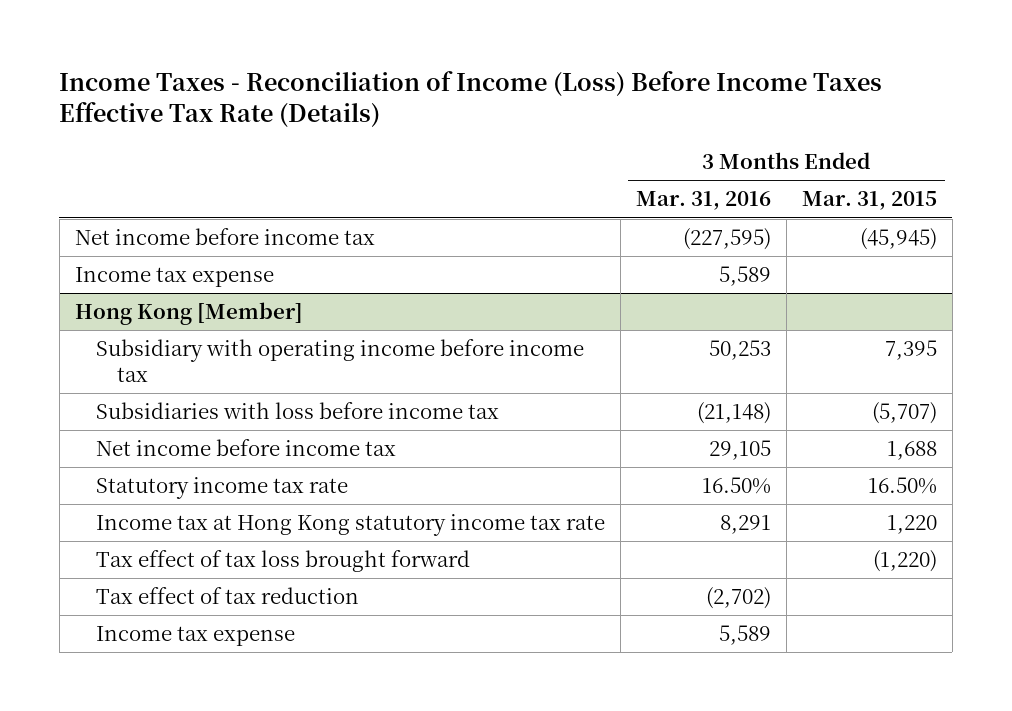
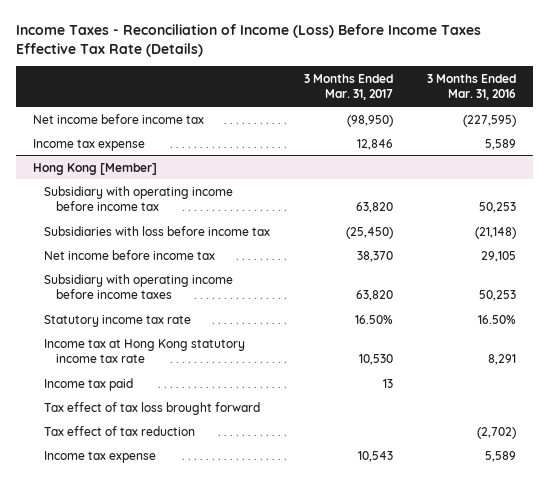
[801,191,937,211] Mar. 31, 2015 -> none
none -> [304,73,394,101] 3 Months Ended Mar. 31, 2017
none -> [44,273,234,299] Subsidiary with operating income before income taxes
none -> [44,377,134,391] Income tax paid

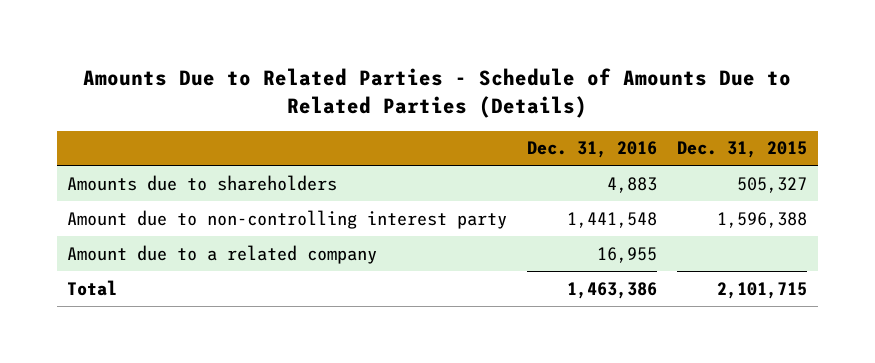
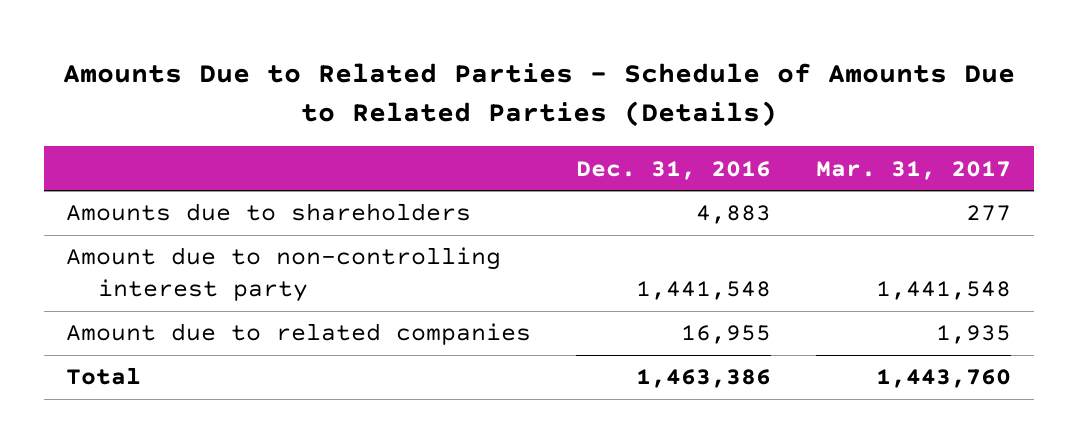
[677,141,808,159] Dec. 31, 2015 -> none
none -> [816,160,1012,180] Mar. 31, 2017
[67,244,378,264] Amount due to a related company -> [66,323,532,346] Amount due to related companies

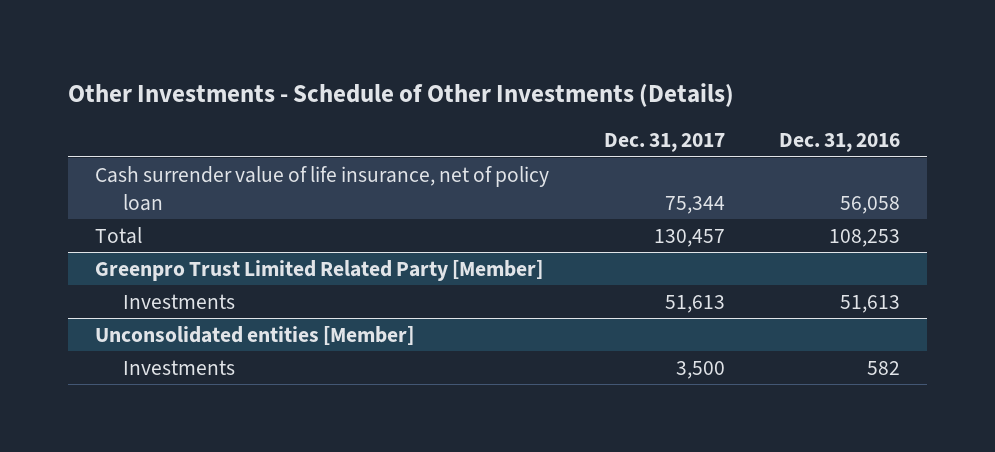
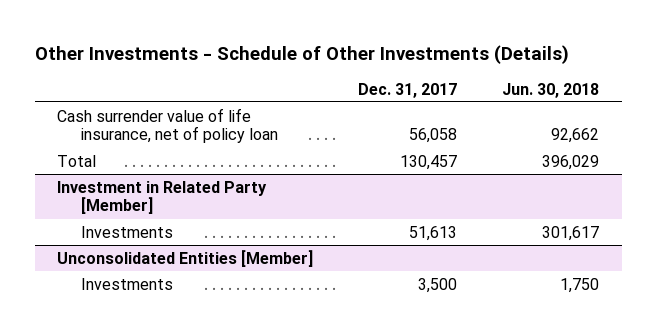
[779,132,901,152] Dec. 31, 2016 -> none
none -> [502,82,600,98] Jun. 30, 2018
[664,195,725,214] 75,344 -> [409,128,458,144] 56,058
[95,259,544,281] Greenpro Trust Limited Related Party [Member] -> none
none -> [57,180,268,215] Investment in Related Party [Member]
[95,325,415,345] Unconsolidated entities [Member] -> [57,249,314,267] Unconsolidated Entities [Member]

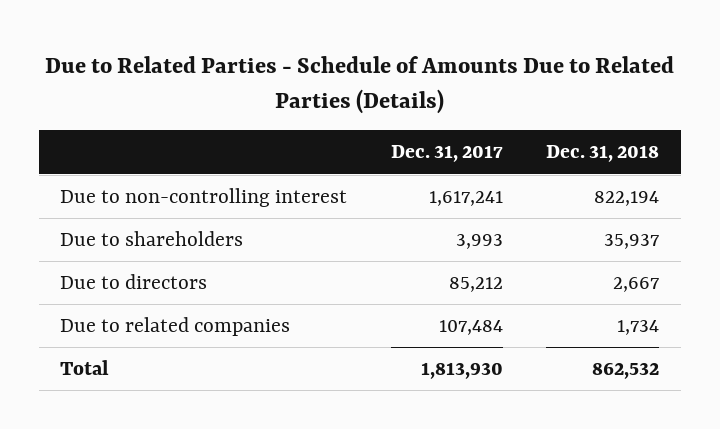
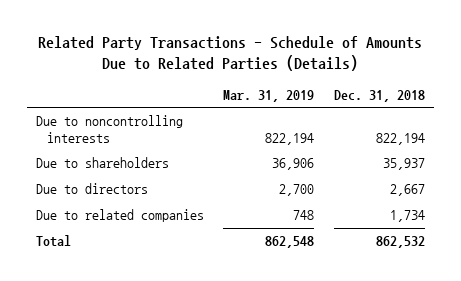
[44,56,674,115] Due to Related Parties - Schedule of Amounts Due to Related Parties (Details) -> [38,36,423,72] Related Party Transactions - Schedule of Amounts Due to Related Parties (Details)
[390,145,503,163] Dec. 31, 2017 -> none
none -> [223,89,315,102] Mar. 31, 2019
[60,187,348,207] Due to non-controlling interest -> [36,115,184,143] Due to noncontrolling interests

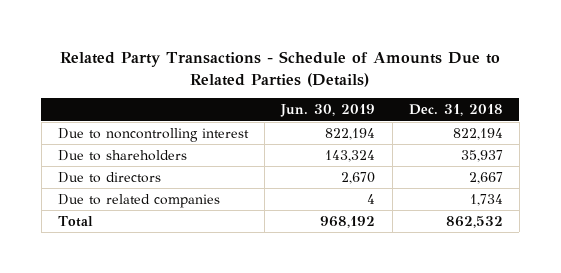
[223,89,315,102] Mar. 31, 2019 -> none
none -> [280,104,376,118] Jun. 30, 2019
[36,115,184,143] Due to noncontrolling interests -> [58,127,250,142] Due to noncontrolling interest

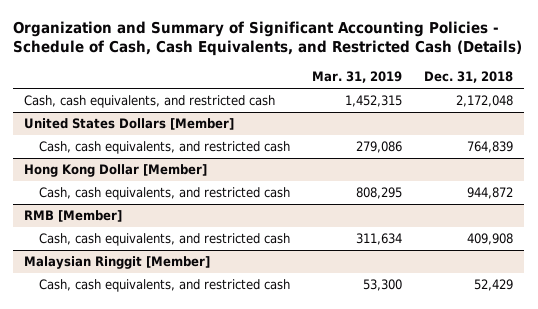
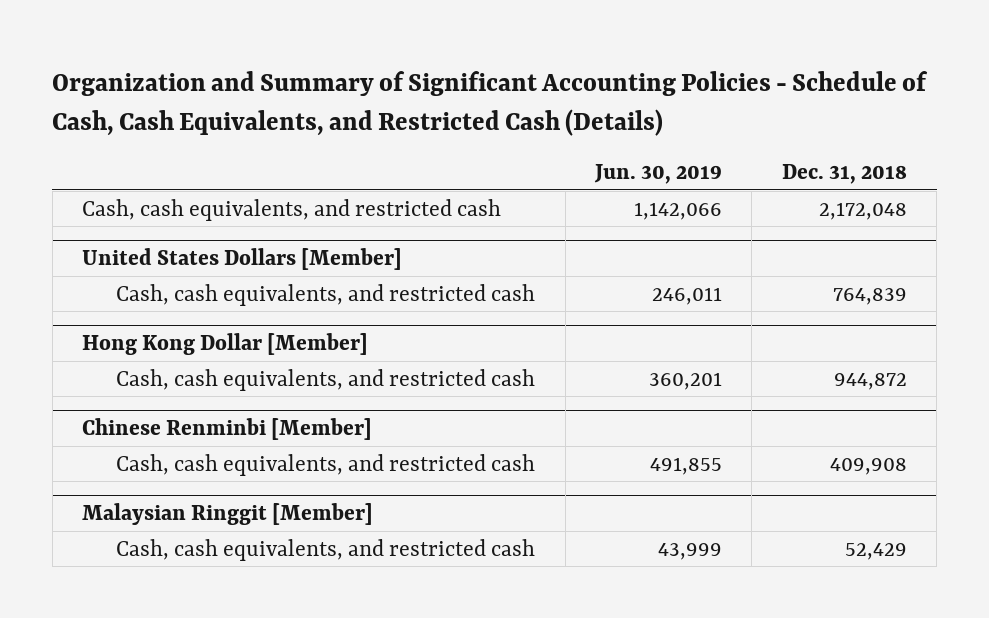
[312,70,403,83] Mar. 31, 2019 -> none
none -> [593,164,722,185] Jun. 30, 2019
[24,210,123,223] RMB [Member] -> [82,418,373,441] Chinese Renminbi [Member]

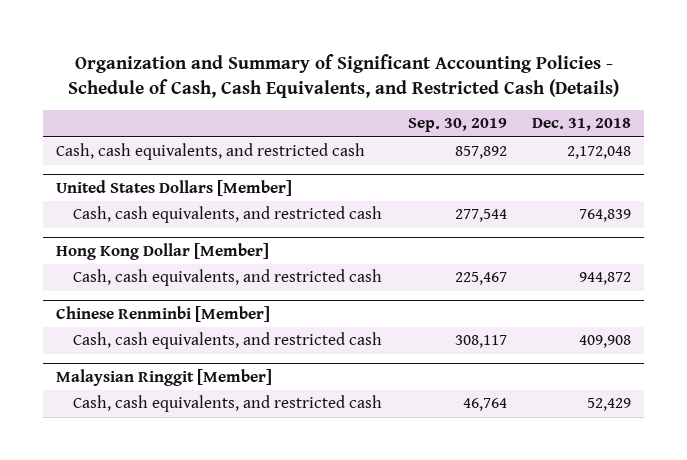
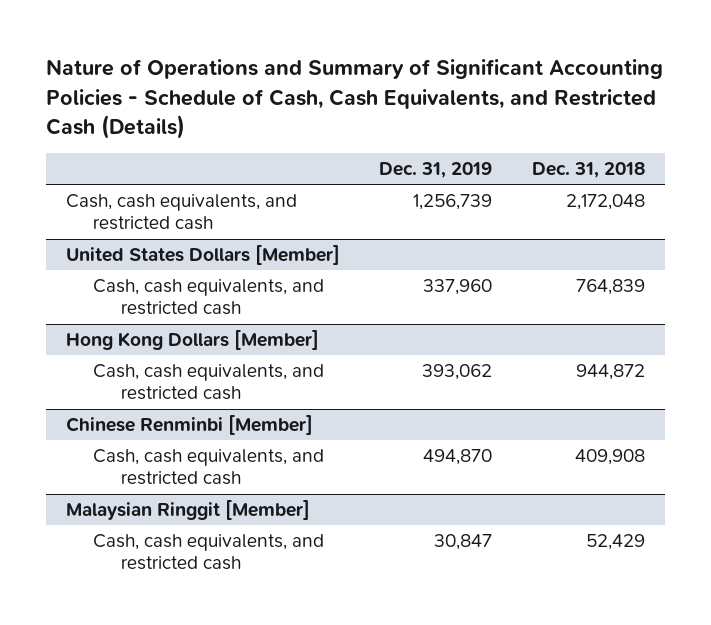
[67,53,619,98] Organization and Summary of Significant Accounting Policies - Schedule of Cash, Cash Equivalents, and Restricted Cash (Details) -> [46,59,664,139] Nature of Operations and Summary of Significant Accounting Policies - Schedule of Cash, Cash Equivalents, and Restricted Cash (Details)
[407,118,507,133] Sep. 30, 2019 -> none
none -> [379,161,493,178] Dec. 31, 2019
[56,243,270,261] Hong Kong Dollar [Member] -> [65,330,319,351] Hong Kong Dollars [Member]

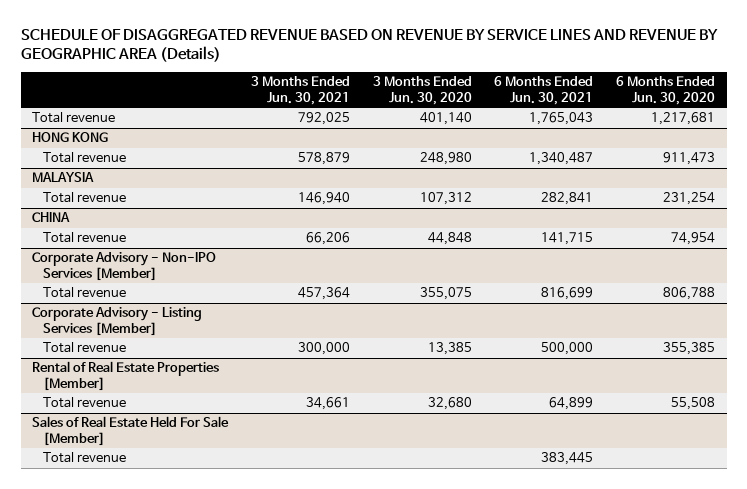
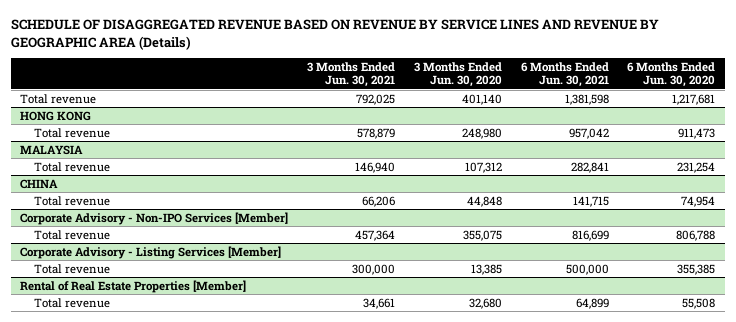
[529,112,594,126] 1,765,043 -> [564,93,609,105] 1,381,598
[529,152,594,166] 1,340,487 -> [568,127,609,139] 957,042
[31,416,229,446] Sales of Real Estate Held For Sale [Member] -> none
[43,452,127,464] Total revenue -> none

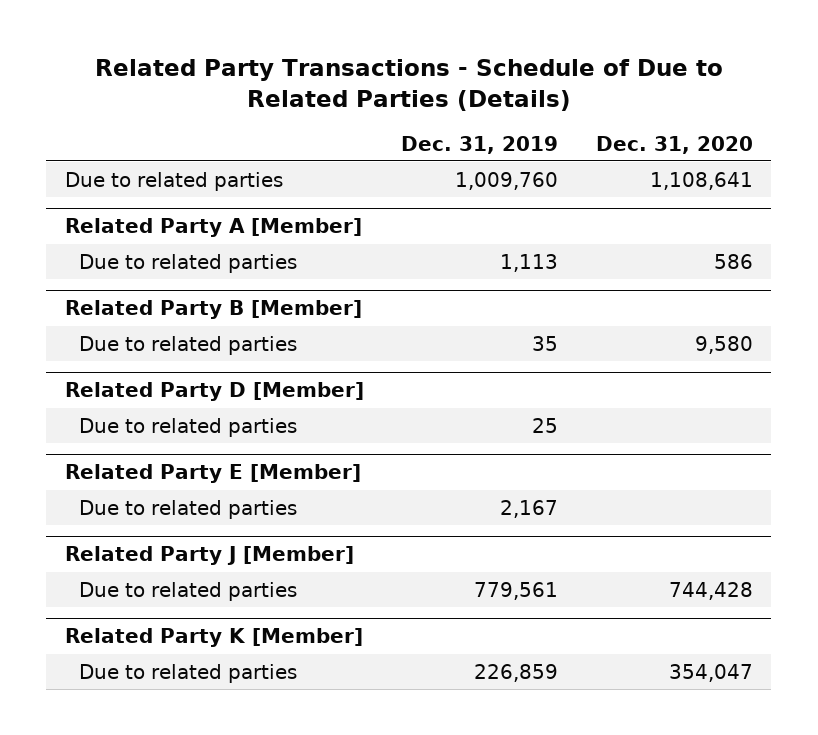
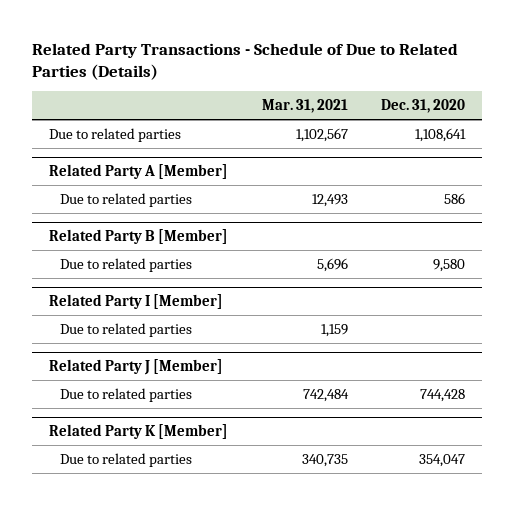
[401,135,559,154] Dec. 31, 2019 -> none
none -> [261,99,348,114] Mar. 31, 2021
[79,417,298,437] Due to related parties -> none
[65,464,362,484] Related Party E [Member] -> none
[65,382,365,402] Related Party D [Member] -> [49,294,224,310] Related Party I [Member]

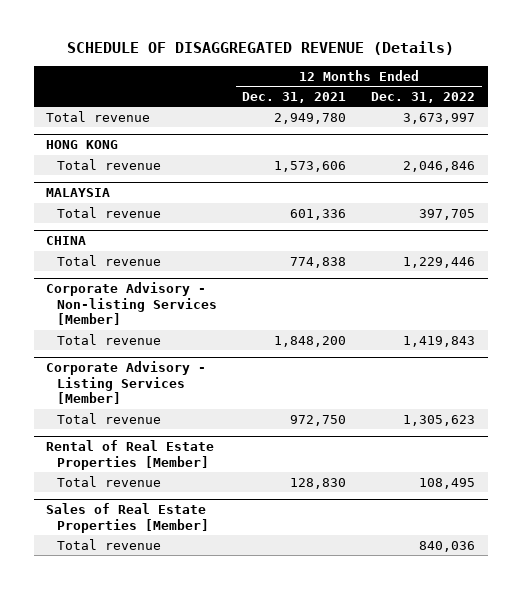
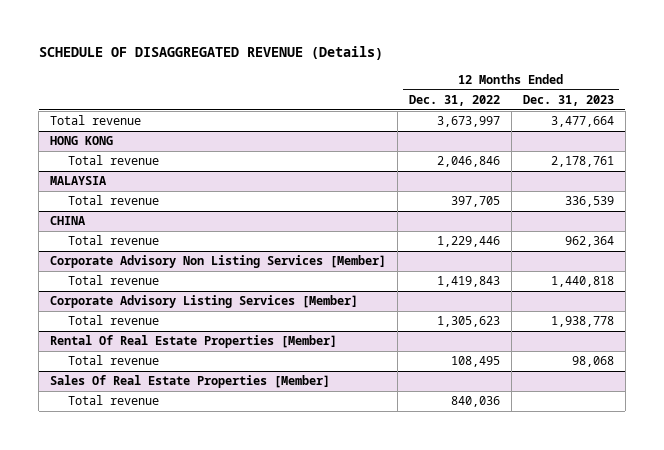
[242,92,347,104] Dec. 31, 2021 -> none
none -> [522,94,614,106] Dec. 31, 2023
[46,282,217,326] Corporate Advisory - Non-listing Services [Member] -> [50,255,387,269] Corporate Advisory Non Listing Services [Member]
[46,361,207,405] Corporate Advisory - Listing Services [Member] -> [50,295,359,309] Corporate Advisory Listing Services [Member]
[46,440,215,470] Rental of Real Estate Properties [Member] -> [50,335,338,349] Rental Of Real Estate Properties [Member]
[46,503,209,533] Sales of Real Estate Properties [Member] -> [50,375,331,389] Sales Of Real Estate Properties [Member]

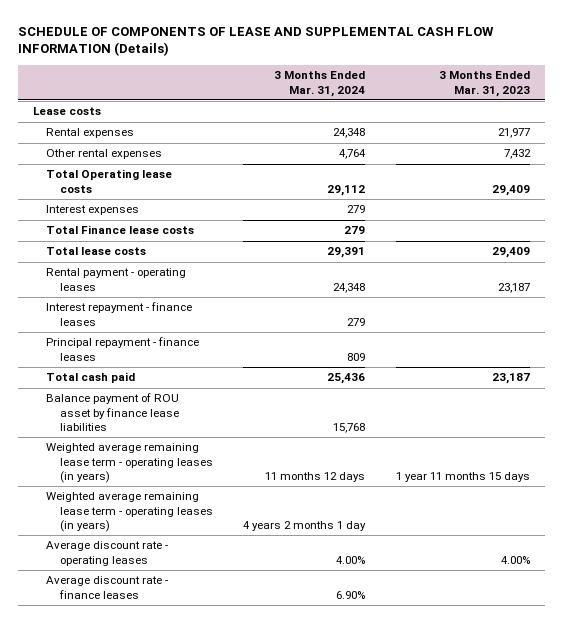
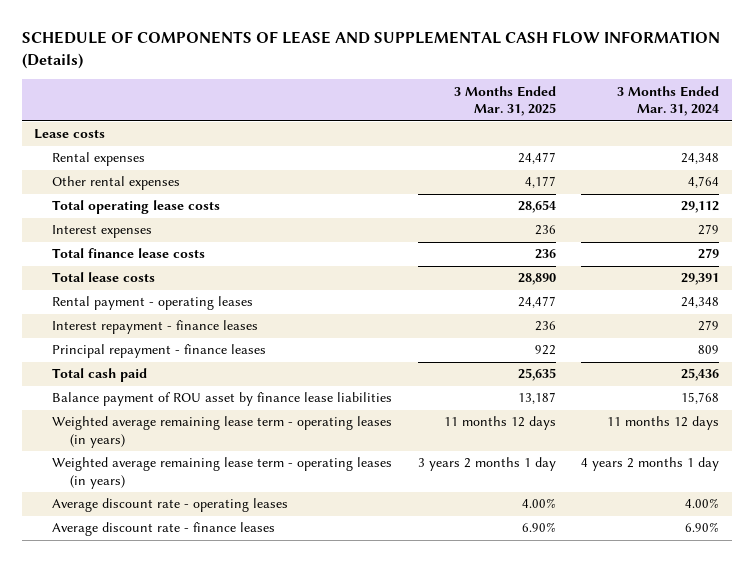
[438,71,530,97] 3 Months Ended Mar. 31, 2023 -> none
none -> [453,85,556,117] 3 Months Ended Mar. 31, 2025
[46,169,173,193] Total Operating lease costs -> [52,200,221,215] Total operating lease costs
[46,225,195,235] Total Finance lease costs -> [52,248,206,259] Total finance lease costs

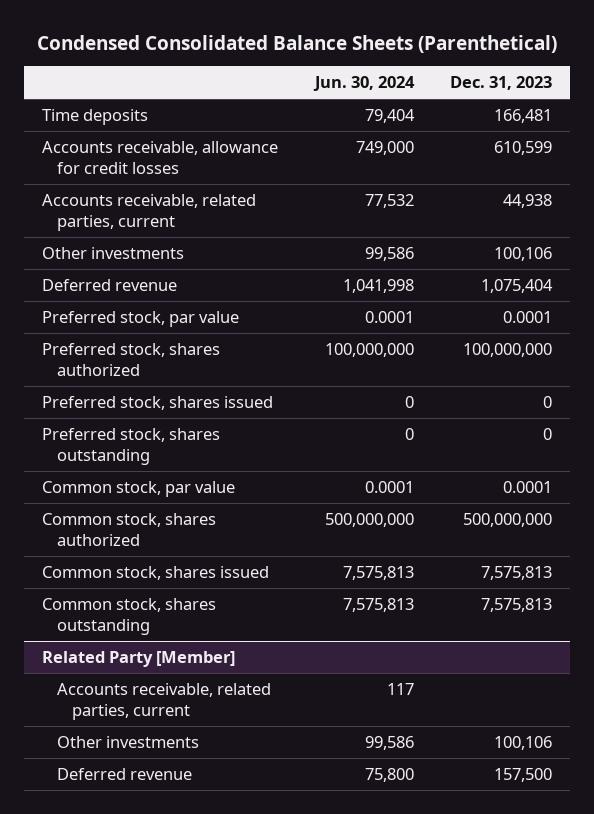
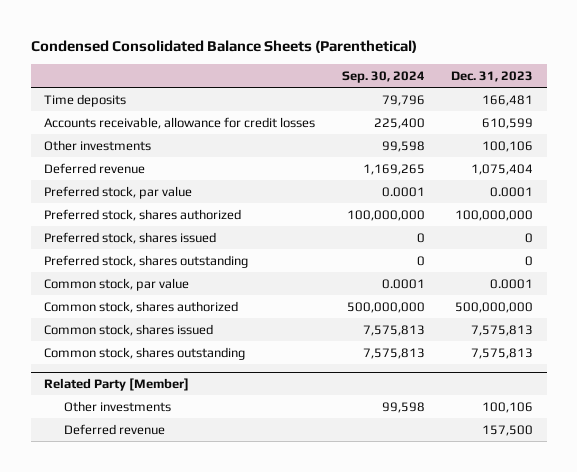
[312,76,415,92] Jun. 30, 2024 -> none
none -> [341,70,425,83] Sep. 30, 2024
[42,194,257,231] Accounts receivable, related parties, current -> none
[57,683,272,720] Accounts receivable, related parties, current -> none

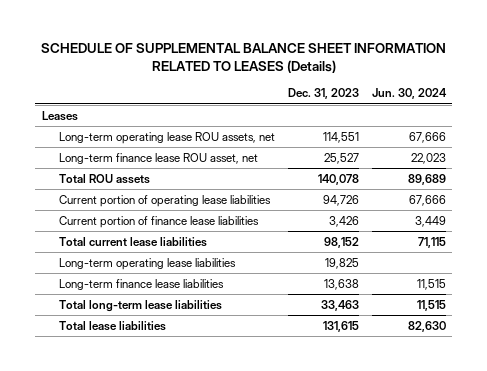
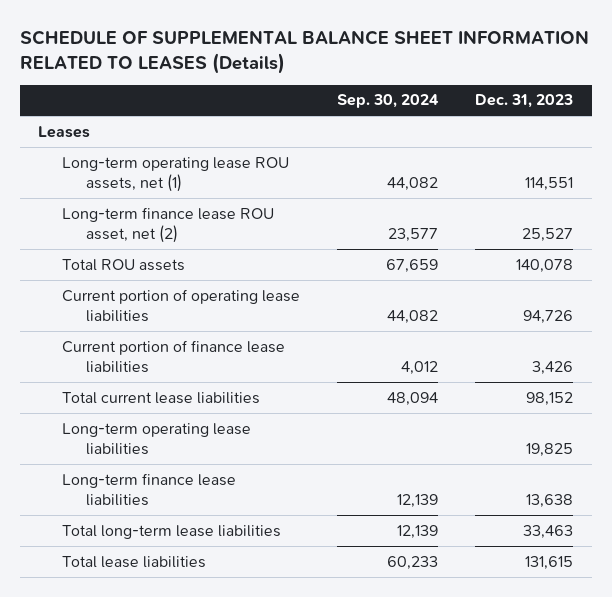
[371,88,447,100] Jun. 30, 2024 -> none
none -> [337,94,440,109] Sep. 30, 2024
[59,131,276,144] Long-term operating lease ROU assets, net -> [62,156,290,193] Long-term operating lease ROU assets, net (1)
[59,152,259,164] Long-term finance lease ROU asset, net -> [62,206,275,244] Long-term finance lease ROU asset, net (2)

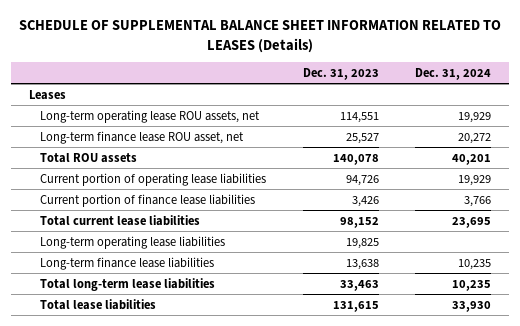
[337,94,440,109] Sep. 30, 2024 -> none
none -> [414,67,491,80] Dec. 31, 2024
[62,156,290,193] Long-term operating lease ROU assets, net (1) -> [40,109,261,123] Long-term operating lease ROU assets, net
[62,206,275,244] Long-term finance lease ROU asset, net (2) -> [40,130,245,144] Long-term finance lease ROU asset, net

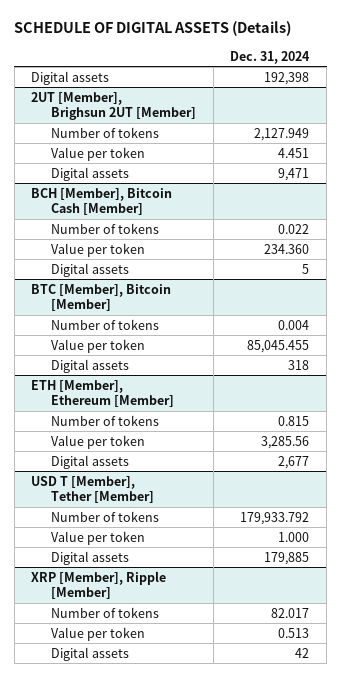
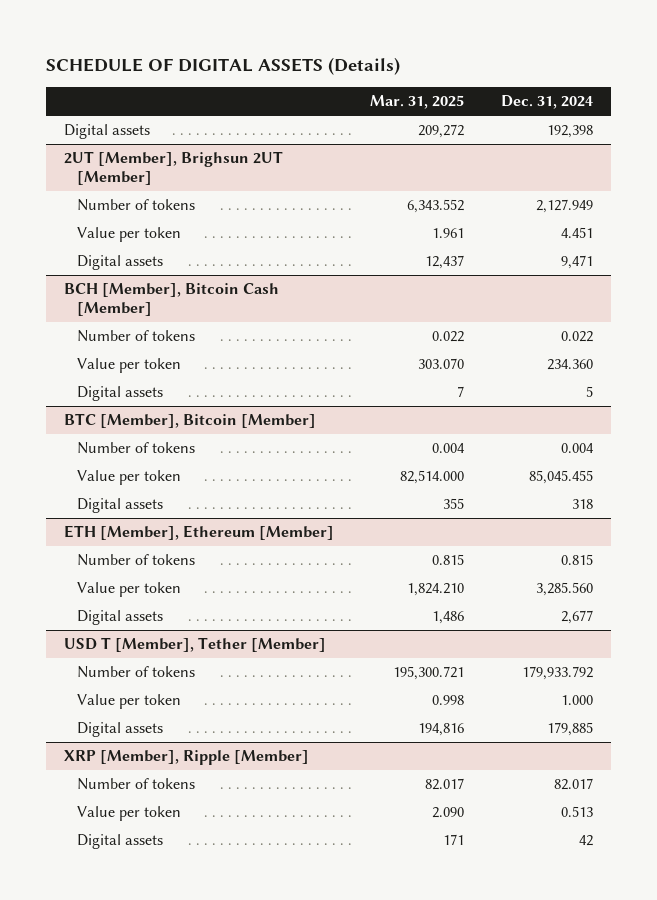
none -> [370,95,465,110] Mar. 31, 2025
[261,435,310,449] 3,285.56 -> [535,582,593,597] 3,285.560

